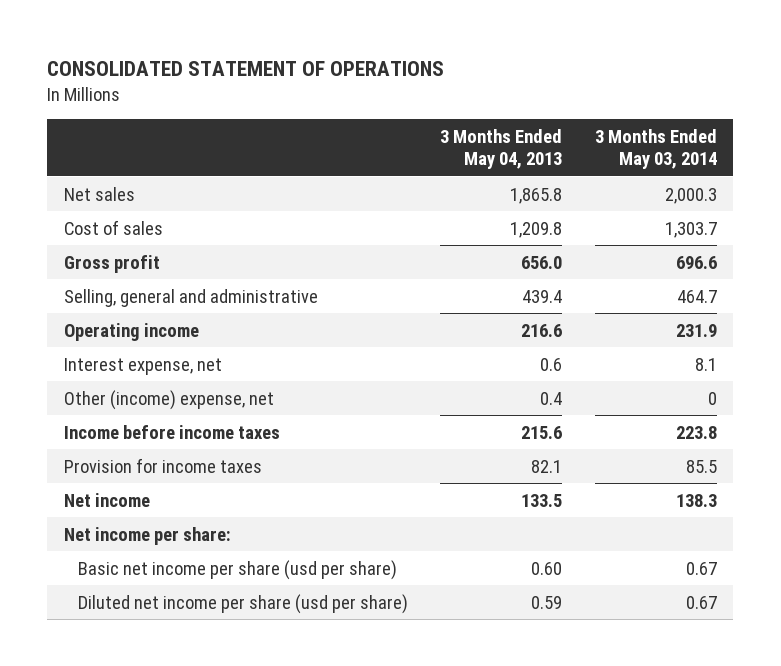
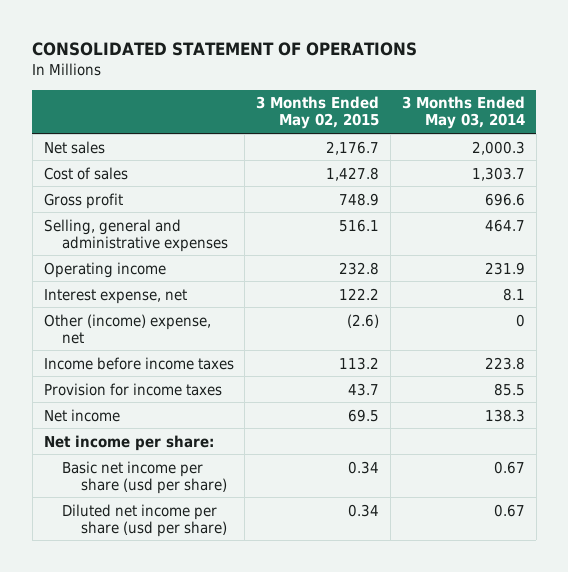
[440,128,563,170] 3 Months Ended May 04, 2013 -> none
none -> [256,96,380,130] 3 Months Ended May 02, 2015
[63,288,318,307] Selling, general and administrative -> [43,218,229,252] Selling, general and administrative expenses

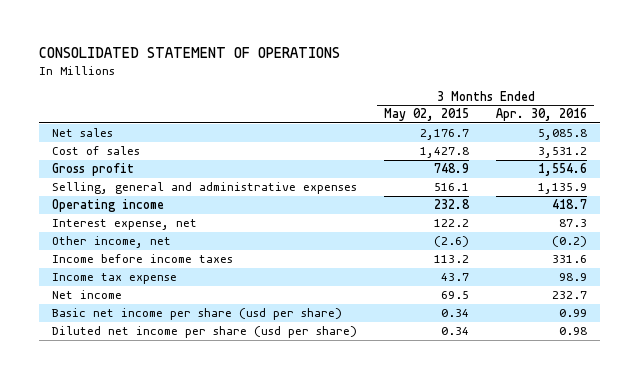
[401,96,525,130] 3 Months Ended May 03, 2014 -> none
none -> [495,108,587,122] Apr. 30, 2016
[43,313,211,344] Other (income) expense, net -> [52,236,172,249] Other income, net
[43,382,222,396] Provision for income taxes -> [52,273,178,285] Income tax expense
[43,434,214,451] Net income per share: -> none

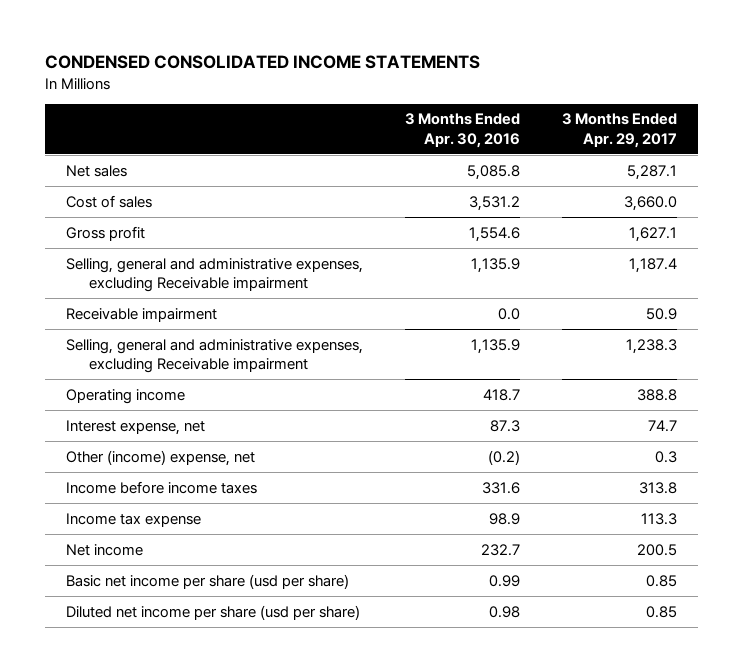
[38,47,340,59] CONSOLIDATED STATEMENT OF OPERATIONS -> [44,55,480,70] CONDENSED CONSOLIDATED INCOME STATEMENTS
[384,108,470,122] May 02, 2015 -> none
none -> [562,113,678,148] 3 Months Ended Apr. 29, 2017
none -> [65,257,363,293] Selling, general and administrative expenses, excluding Receivable impairment
none -> [65,307,217,322] Receivable impairment
[52,182,358,195] Selling, general and administrative expenses -> [65,338,363,374] Selling, general and administrative expenses, excluding Receivable impairment
[52,236,172,249] Other income, net -> [65,449,255,466] Other (income) expense, net

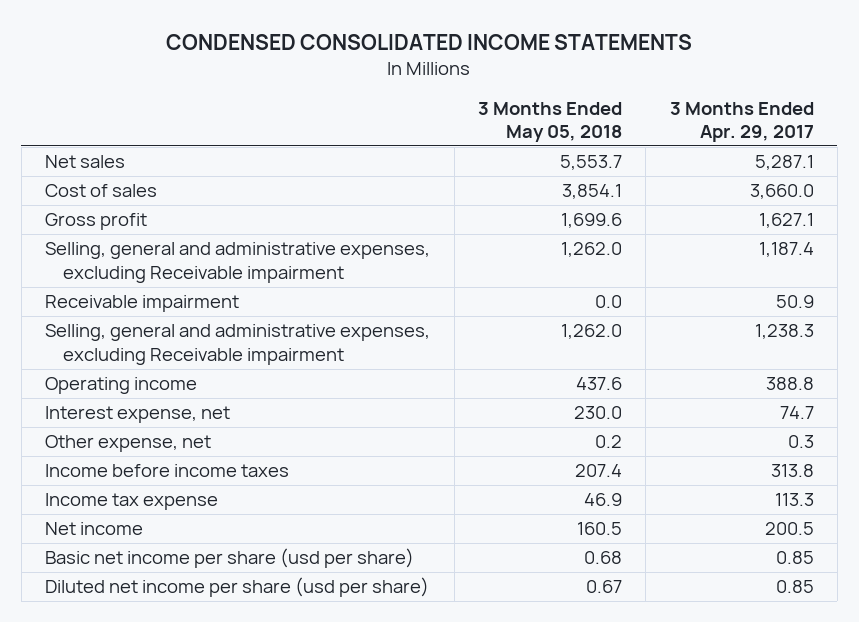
[404,113,520,148] 3 Months Ended Apr. 30, 2016 -> none
none -> [477,101,622,143] 3 Months Ended May 05, 2018
[65,449,255,466] Other (income) expense, net -> [45,435,212,453] Other expense, net

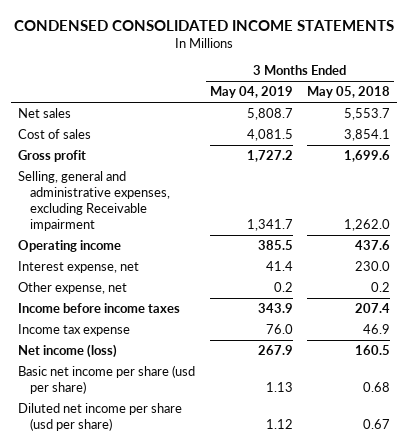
[669,101,814,143] 3 Months Ended Apr. 29, 2017 -> none
none -> [209,86,293,99] May 04, 2019
[45,295,240,313] Receivable impairment -> none
[45,324,431,365] Selling, general and administrative expenses, excluding Receivable impairment -> none
[45,522,144,536] Net income -> [18,344,118,359] Net income (loss)

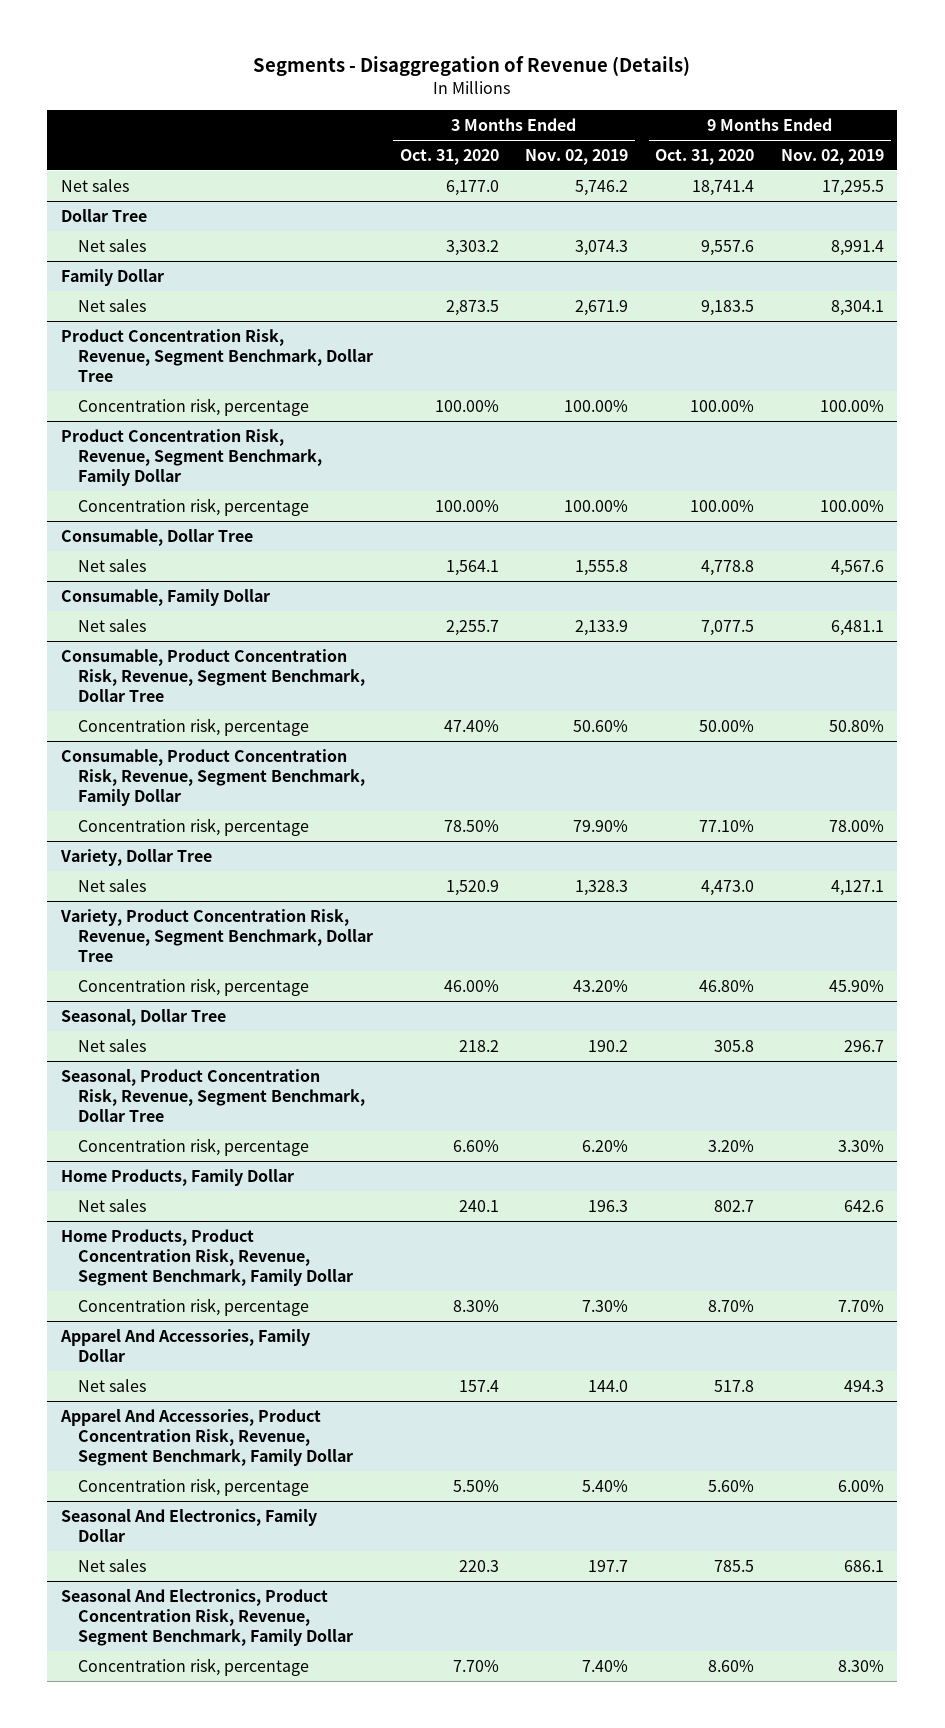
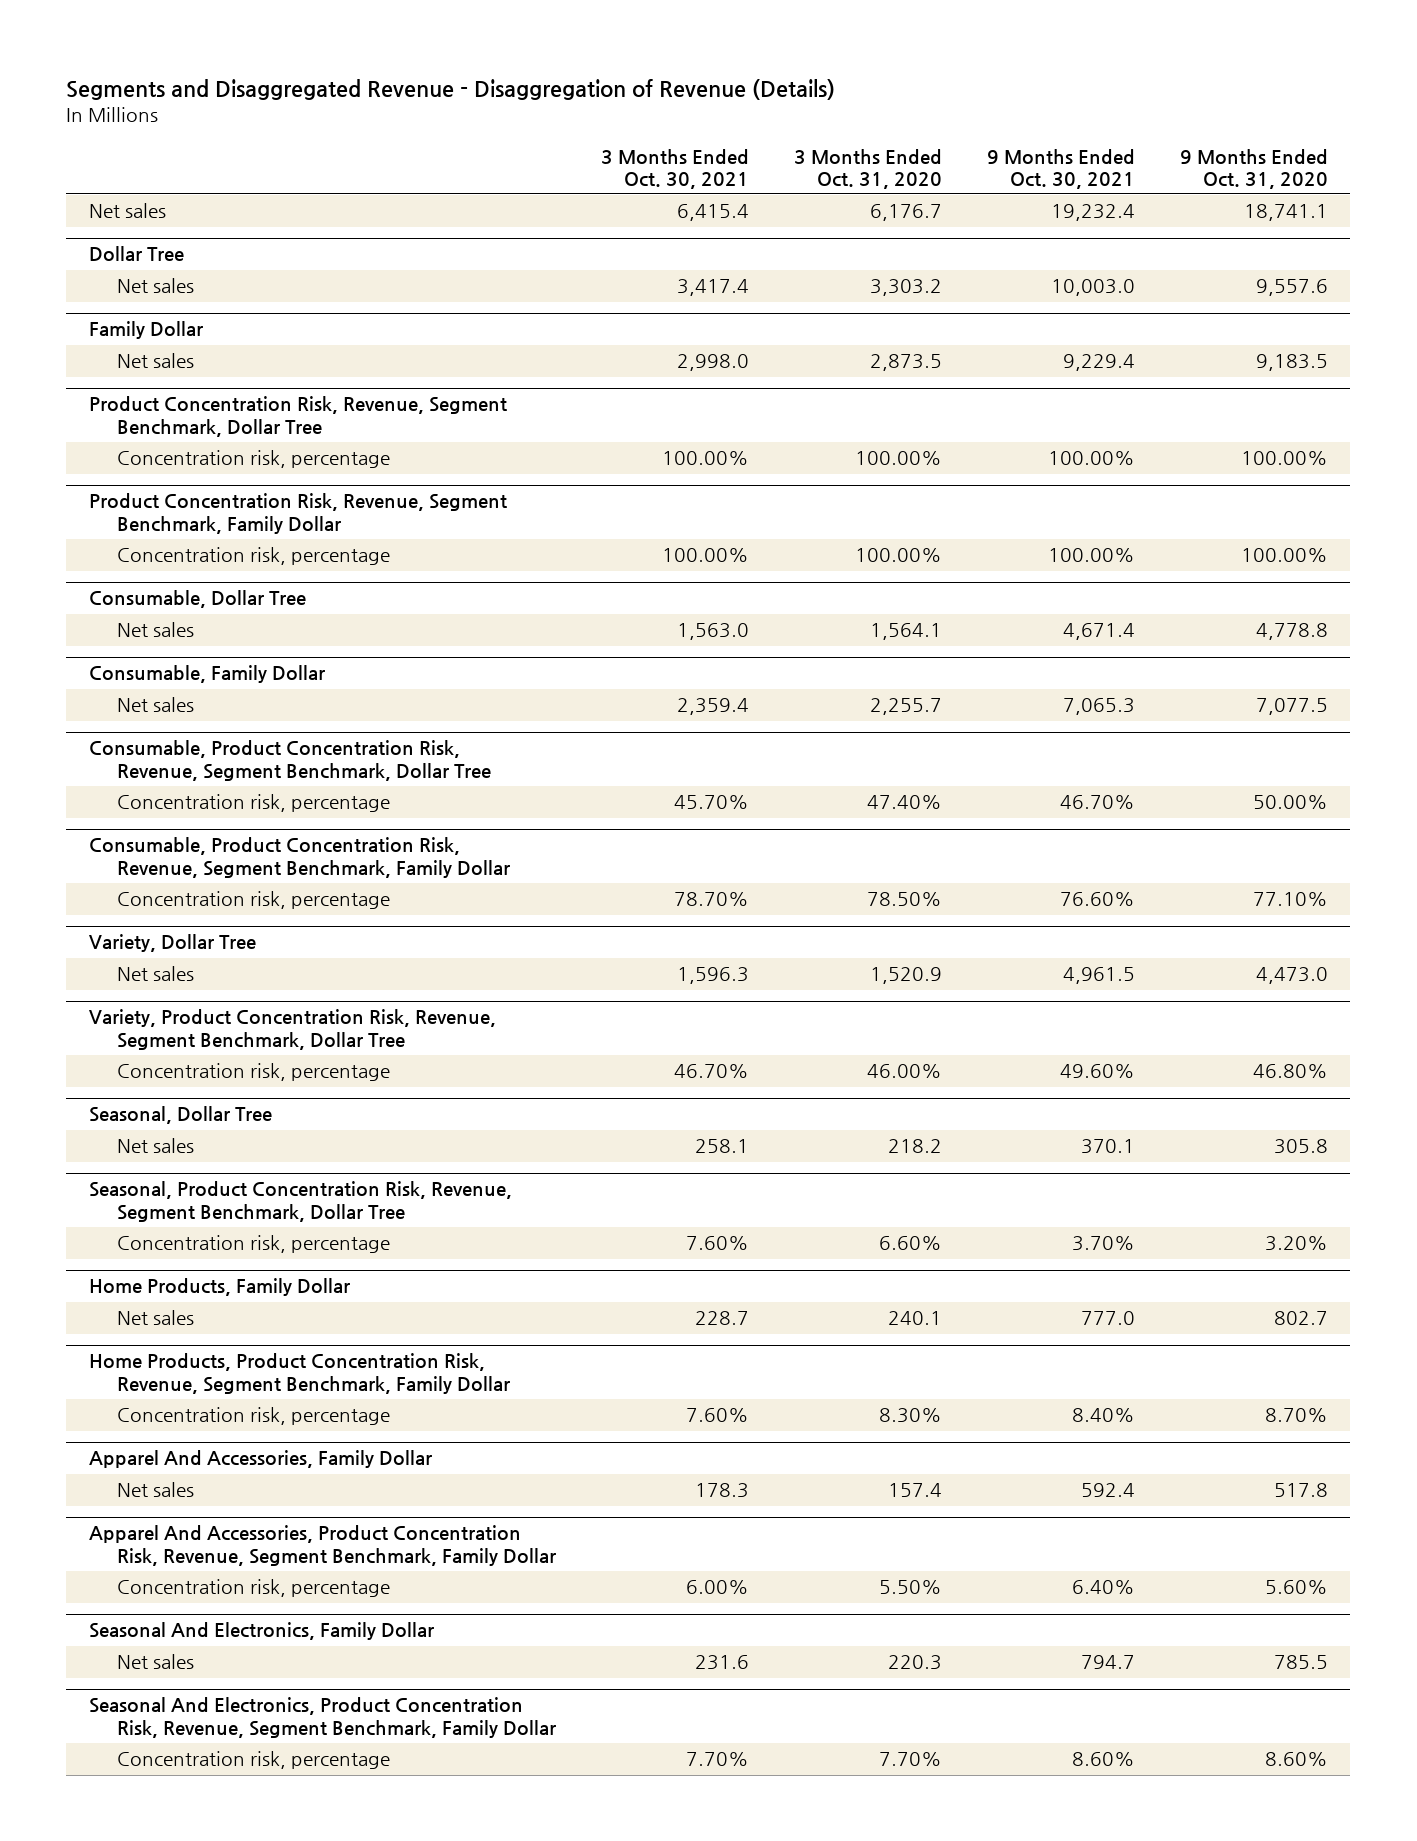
[253,56,691,77] Segments - Disaggregation of Revenue (Details) -> [66,78,836,100] Segments and Disaggregated Revenue - Disaggregation of Revenue (Details)
[525,148,629,165] Nov. 02, 2019 -> none
[781,148,885,165] Nov. 02, 2019 -> none
none -> [600,148,749,189] 3 Months Ended Oct. 30, 2021
none -> [986,148,1135,189] 9 Months Ended Oct. 30, 2021
[445,179,499,196] 6,177.0 -> [869,204,942,222] 6,176.7
[692,179,755,196] 18,741.4 -> [1243,204,1328,222] 18,741.1

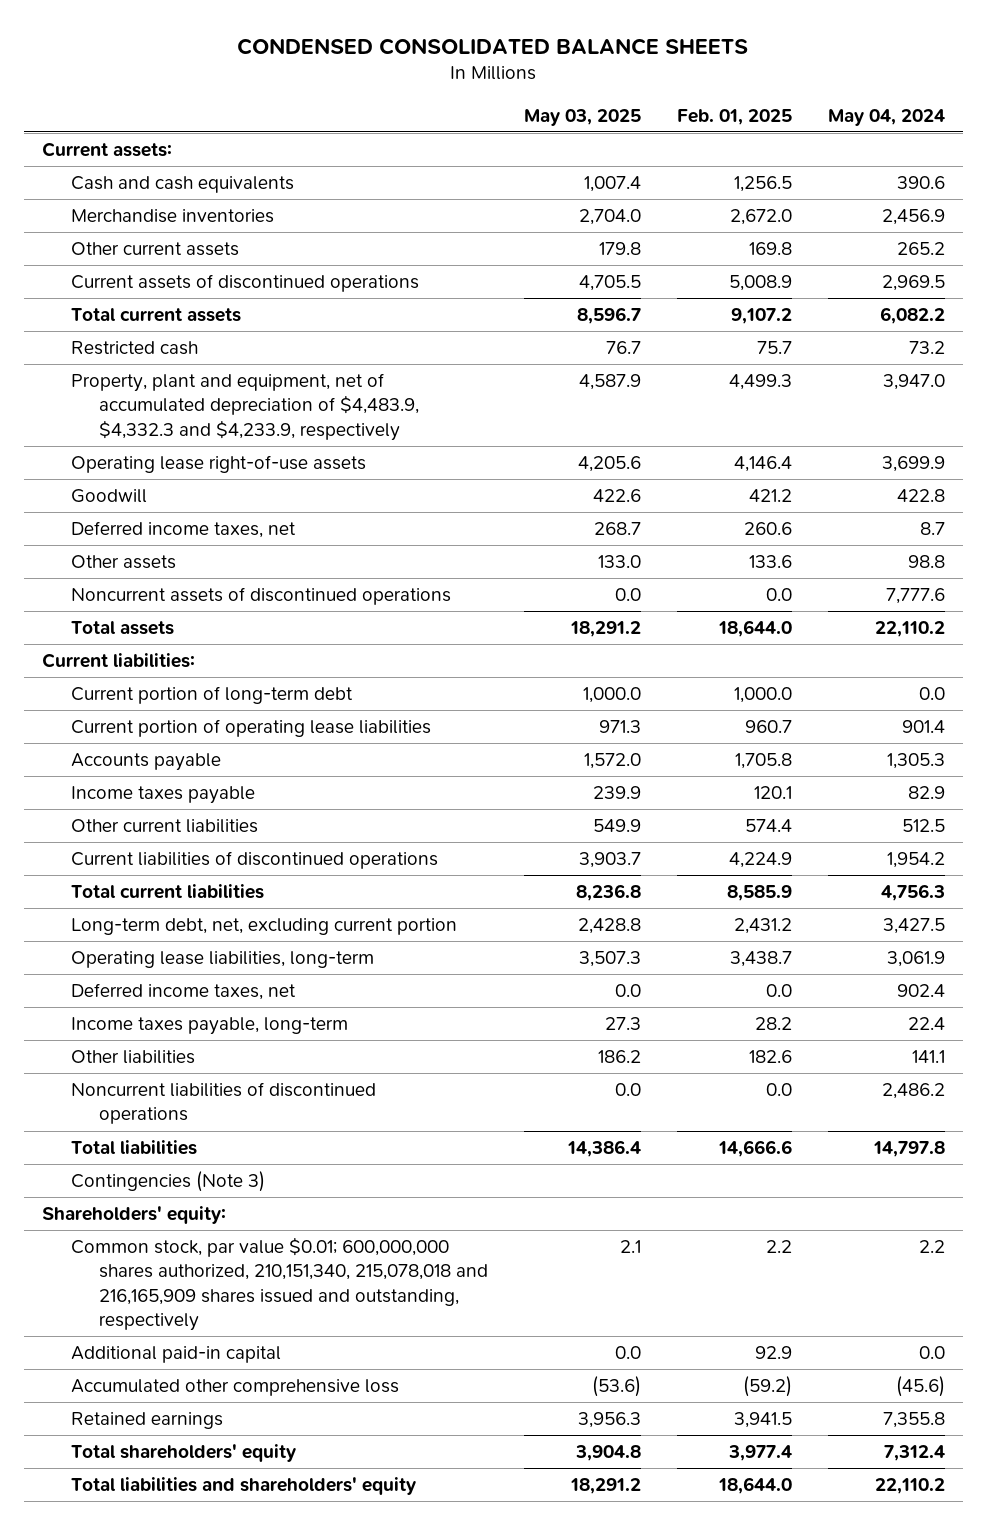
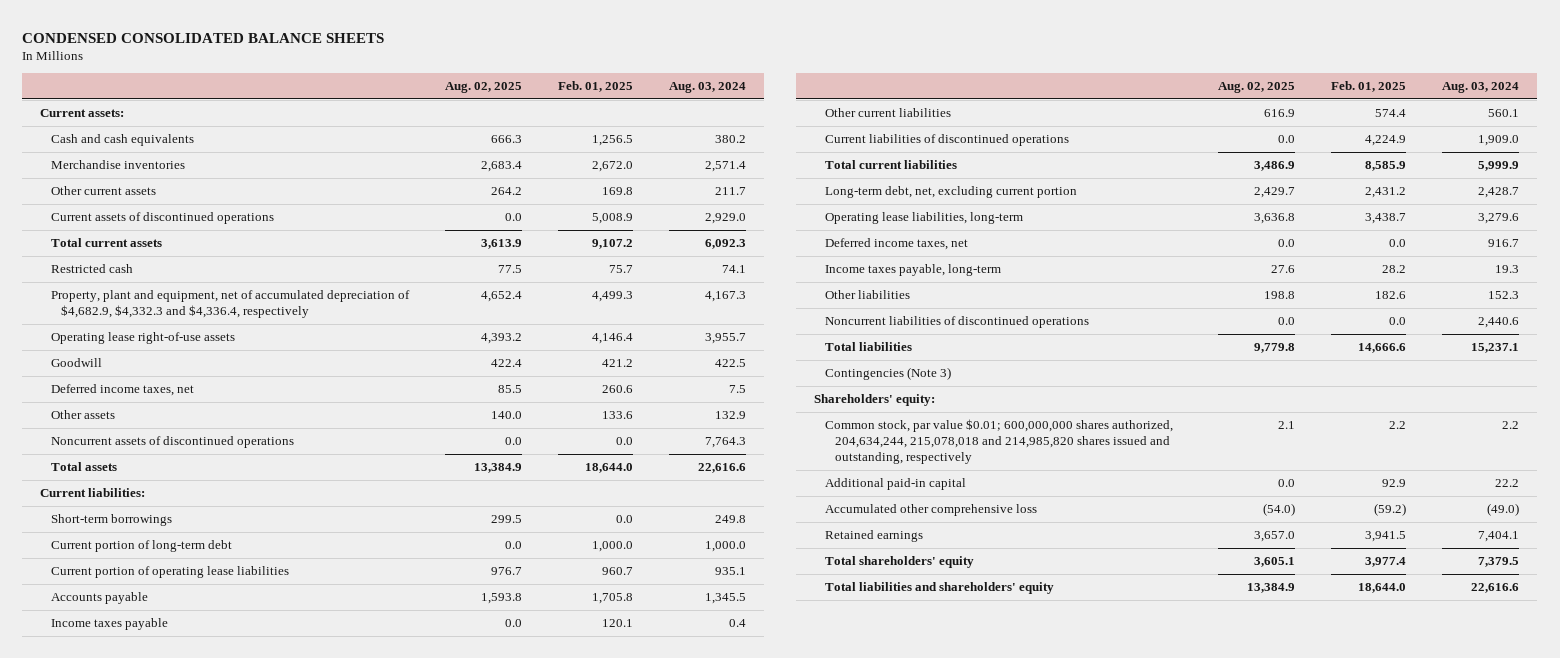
[524,108,642,126] May 03, 2025 -> none
[827,108,945,126] May 04, 2024 -> none
none -> [444,82,522,94] Aug. 02, 2025
none -> [668,82,746,94] Aug. 03, 2024
[70,373,420,441] Property, plant and equipment, net of accumulated depreciation of $4,483.9, $4,332.3 and $4,233.9, respectively -> [50,290,410,319] Property, plant and equipment, net of accumulated depreciation of $4,682.9, $4,332.3 and $4,336.4, respectively
none -> [50,514,172,527] Short-term borrowings
[70,1237,489,1331] Common stock, par value $0.01; 600,000,000 shares authorized, 210,151,340, 215,078,018 and 216,165,909 shares issued and outstanding, respectively -> [824,419,1173,464] Common stock, par value $0.01; 600,000,000 shares authorized, 204,634,244, 215,078,018 and 214,985,820 shares issued and outstanding, respectively

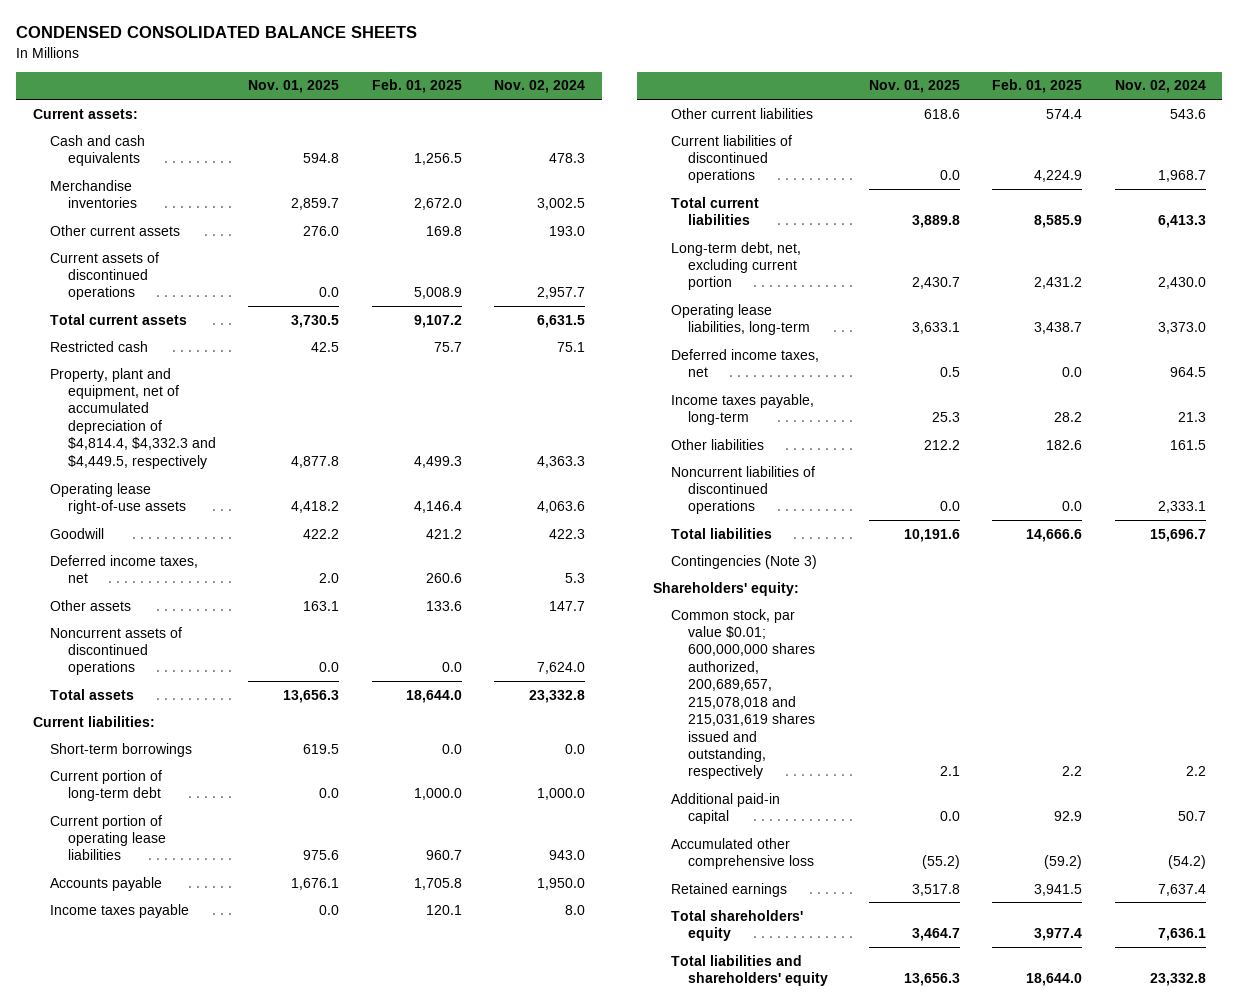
[444,82,522,94] Aug. 02, 2025 -> none
[668,82,746,94] Aug. 03, 2024 -> none
none -> [248,80,340,94] Nov. 01, 2025
none -> [494,80,586,94] Nov. 02, 2024
[50,290,410,319] Property, plant and equipment, net of accumulated depreciation of $4,682.9, $4,332.3 and $4,336.4, respectively -> [50,367,216,469] Property, plant and equipment, net of accumulated depreciation of $4,814.4, $4,332.3 and $4,449.5, respectively
[824,419,1173,464] Common stock, par value $0.01; 600,000,000 shares authorized, 204,634,244, 215,078,018 and 214,985,820 shares issued and outstanding, respectively -> [670,608,816,780] Common stock, par value $0.01; 600,000,000 shares authorized, 200,689,657, 215,078,018 and 215,031,619 shares issued and outstanding, respectively

